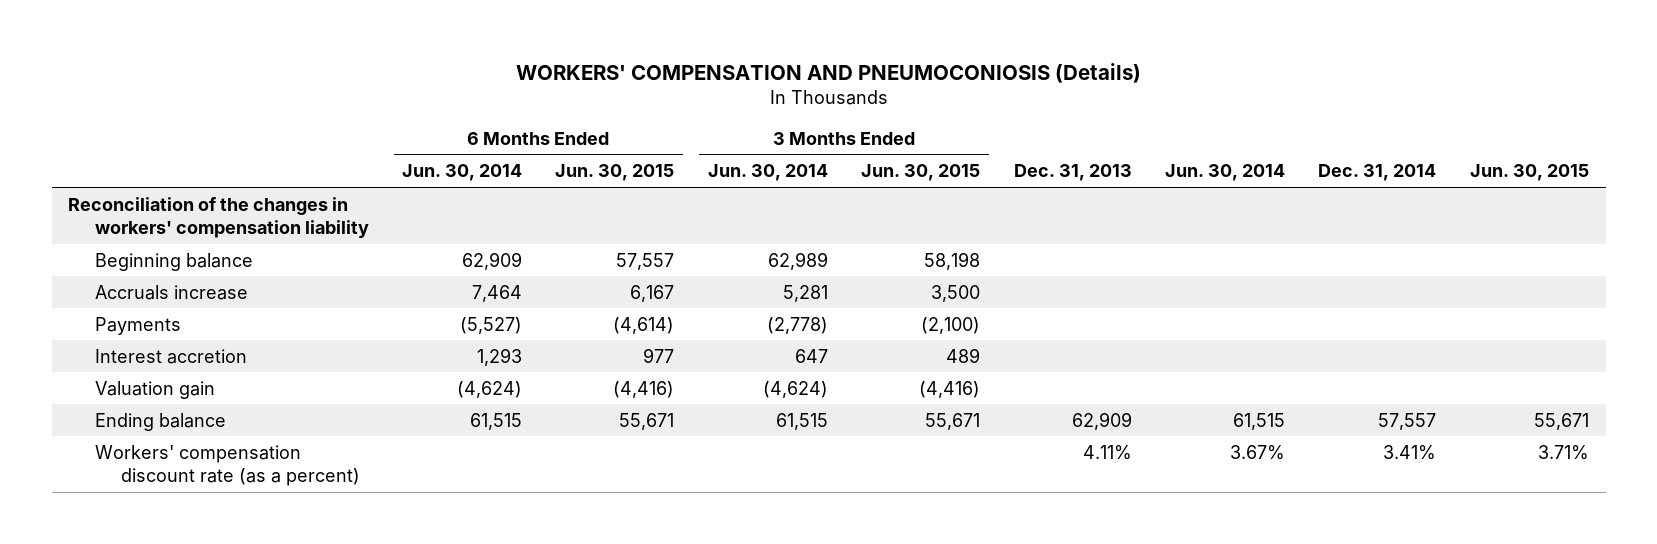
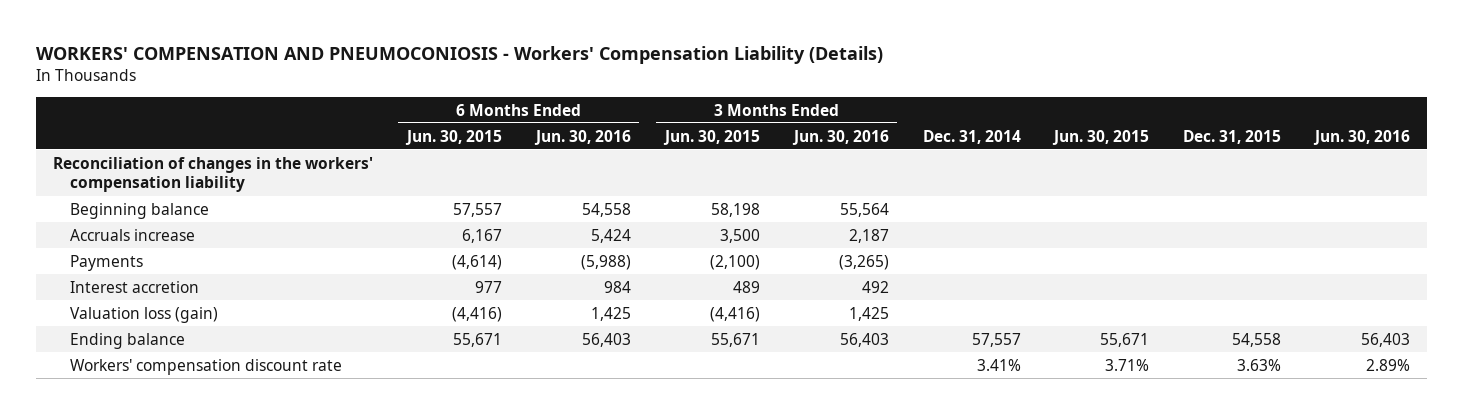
[515,62,1141,83] WORKERS' COMPENSATION AND PNEUMOCONIOSIS (Details) -> [35,46,883,65] WORKERS' COMPENSATION AND PNEUMOCONIOSIS - Workers' Compensation Liability (Details)
[401,164,522,182] Jun. 30, 2014 -> none
[707,164,828,182] Jun. 30, 2014 -> none
[1013,164,1132,182] Dec. 31, 2013 -> none
[1165,164,1286,182] Jun. 30, 2014 -> none
none -> [533,129,631,145] Jun. 30, 2016
none -> [791,129,889,145] Jun. 30, 2016
none -> [1183,129,1282,144] Dec. 31, 2015
none -> [1313,129,1411,145] Jun. 30, 2016
[68,196,369,239] Reconciliation of the changes in workers' compensation liability -> [52,156,373,193] Reconciliation of changes in the workers' compensation liability
[94,380,215,399] Valuation gain -> [69,306,218,323] Valuation loss (gain)
[94,444,360,487] Workers' compensation discount rate (as a percent) -> [69,358,342,375] Workers' compensation discount rate

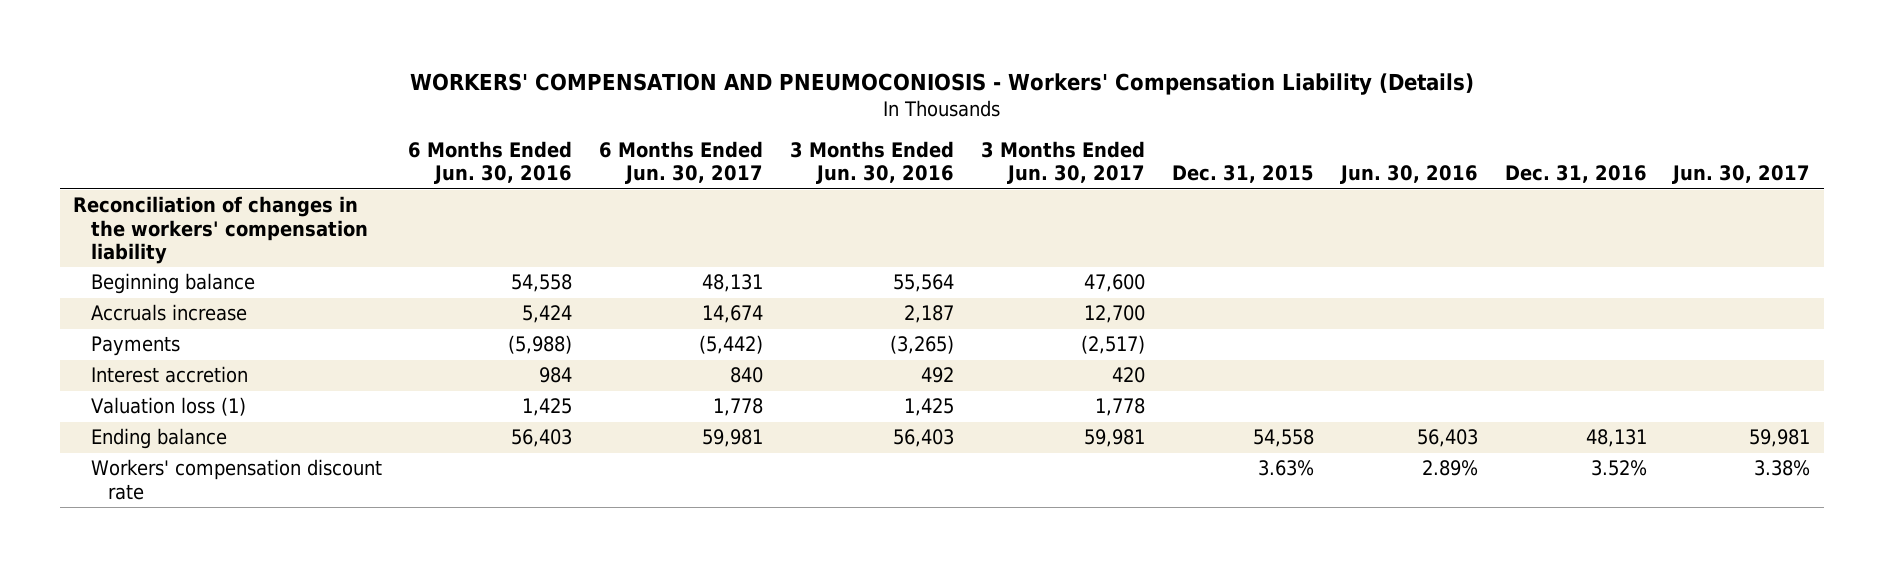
[404,129,502,145] Jun. 30, 2015 -> none
[662,129,760,145] Jun. 30, 2015 -> none
[922,129,1021,144] Dec. 31, 2014 -> none
[1052,129,1150,145] Jun. 30, 2015 -> none
none -> [599,141,764,185] 6 Months Ended Jun. 30, 2017
none -> [981,141,1146,185] 3 Months Ended Jun. 30, 2017
none -> [1504,165,1647,184] Dec. 31, 2016
none -> [1672,165,1811,185] Jun. 30, 2017
[69,306,218,323] Valuation loss (gain) -> [90,397,246,417] Valuation loss (1)

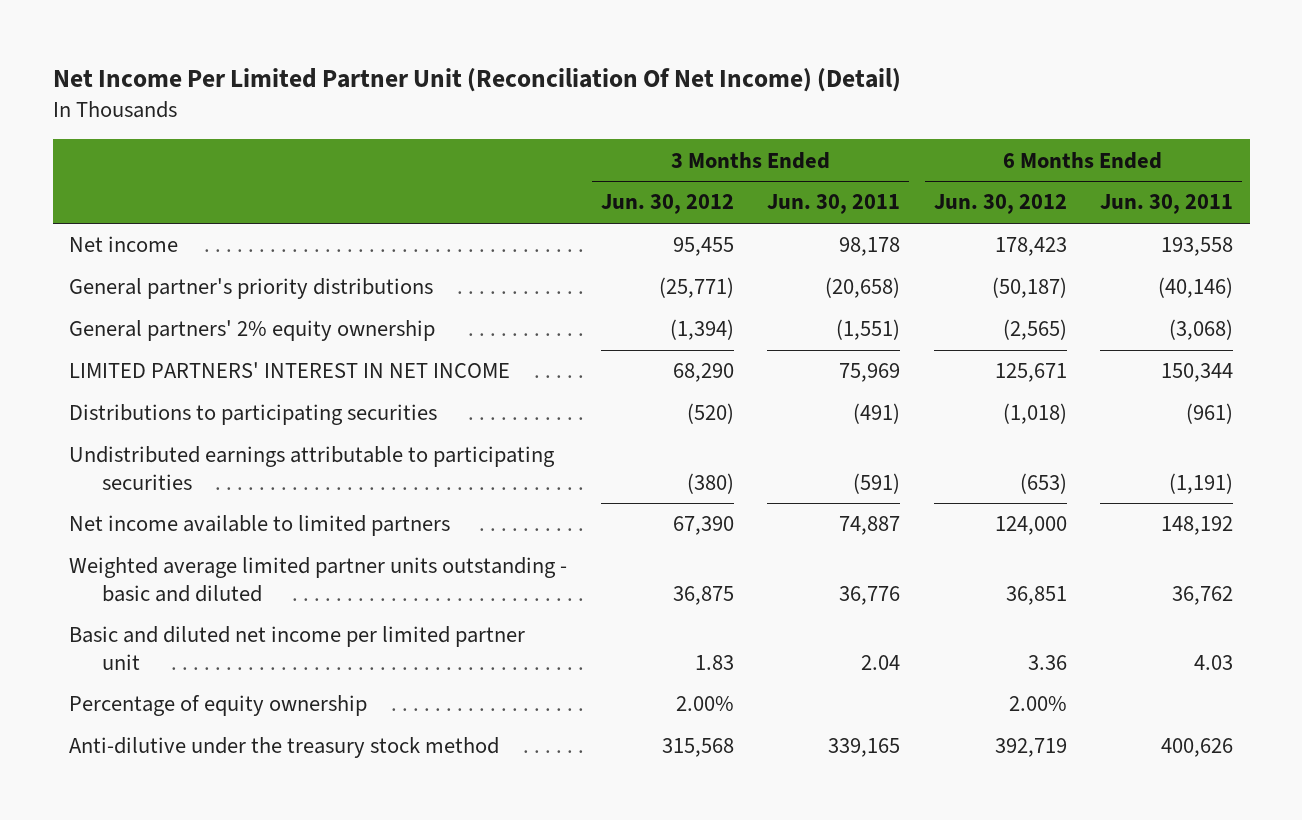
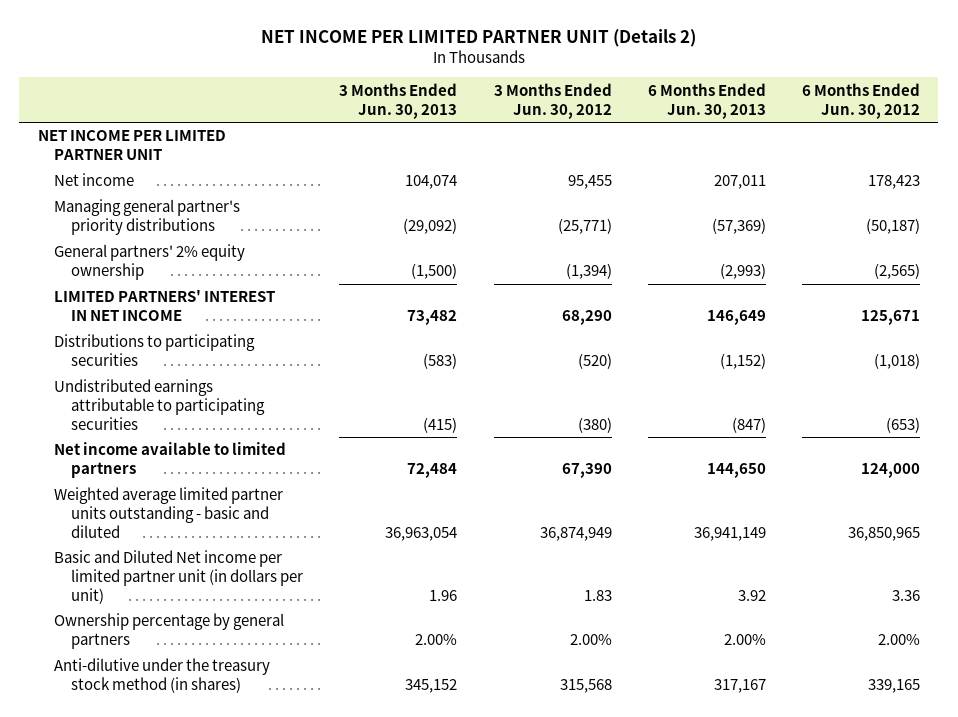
[52,68,901,93] Net Income Per Limited Partner Unit (Reconciliation Of Net Income) (Detail) -> [260,28,696,47] NET INCOME PER LIMITED PARTNER UNIT (Details 2)
[767,194,901,215] Jun. 30, 2011 -> none
[1100,194,1234,215] Jun. 30, 2011 -> none
none -> [339,82,458,119] 3 Months Ended Jun. 30, 2013
none -> [647,82,766,119] 6 Months Ended Jun. 30, 2013
none -> [37,130,226,161] NET INCOME PER LIMITED PARTNER UNIT
[69,278,434,300] General partner's priority distributions -> [54,199,241,236] Managing general partner's priority distributions
[69,695,368,717] Percentage of equity ownership -> none
[672,585,734,605] 36,875 -> [539,527,612,542] 36,874,949
[1005,585,1067,605] 36,851 -> [848,527,921,542] 36,850,965
[69,626,526,670] Basic and diluted net income per limited partner unit -> [54,550,304,605] Basic and Diluted Net income per limited partner unit (in dollars per unit)
none -> [54,613,285,650] Ownership percentage by general partners
[69,737,500,759] Anti-dilutive under the treasury stock method -> [54,658,271,694] Anti-dilutive under the treasury stock method (in shares)
[994,738,1067,758] 392,719 -> [868,679,921,694] 339,165

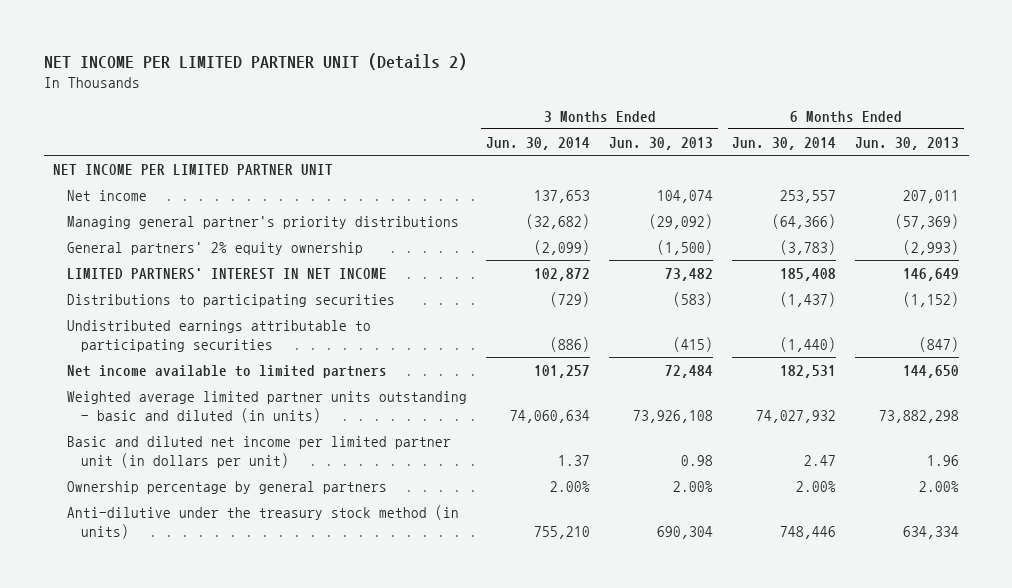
[493,82,612,119] 3 Months Ended Jun. 30, 2012 -> none
[802,82,921,119] 6 Months Ended Jun. 30, 2012 -> none
none -> [486,136,591,150] Jun. 30, 2014
none -> [732,136,837,150] Jun. 30, 2014
[54,487,284,539] Weighted average limited partner units outstanding - basic and diluted -> [67,391,468,423] Weighted average limited partner units outstanding - basic and diluted (in units)
[385,527,458,542] 36,963,054 -> [633,409,714,423] 73,926,108
[693,527,766,542] 36,941,149 -> [879,409,960,423] 73,882,298
[54,550,304,605] Basic and Diluted Net income per limited partner unit (in dollars per unit) -> [67,436,452,468] Basic and diluted net income per limited partner unit (in dollars per unit)
[429,590,458,602] 1.96 -> [681,454,714,466] 0.98
[737,590,766,602] 3.92 -> [927,454,960,466] 1.96
[54,658,271,694] Anti-dilutive under the treasury stock method (in shares) -> [67,505,460,539] Anti-dilutive under the treasury stock method (in units)
[405,679,458,694] 345,152 -> [657,525,714,539] 690,304
[713,679,766,694] 317,167 -> [903,525,960,539] 634,334

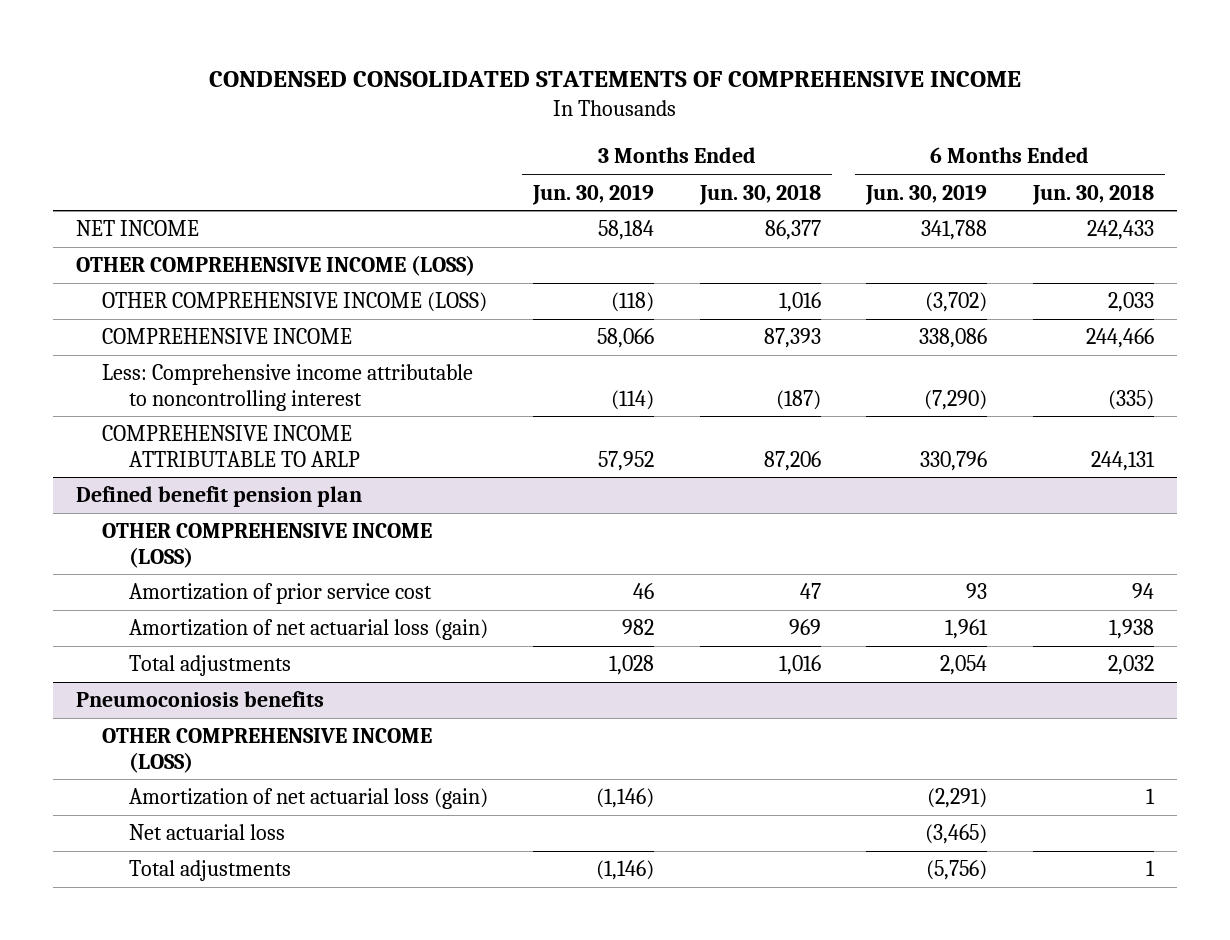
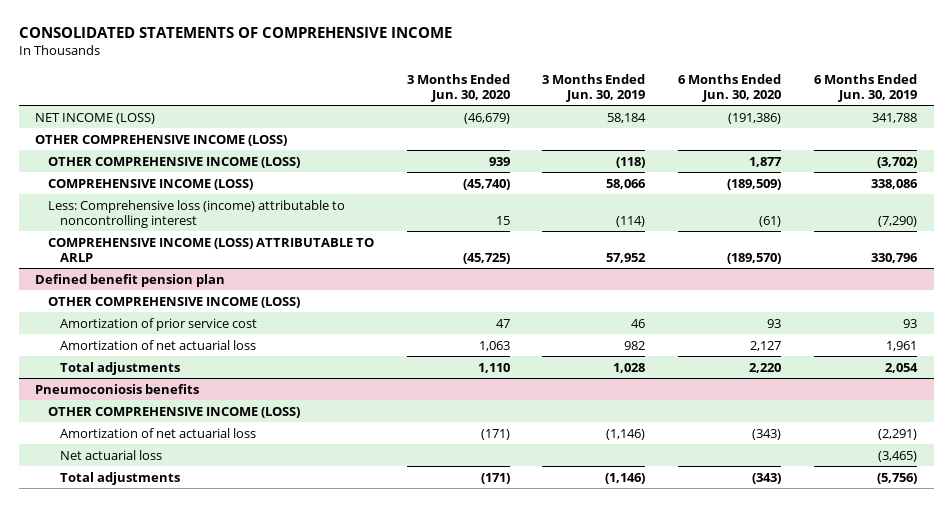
[208,70,1021,87] CONDENSED CONSOLIDATED STATEMENTS OF COMPREHENSIVE INCOME -> [18,27,452,39] CONSOLIDATED STATEMENTS OF COMPREHENSIVE INCOME
[698,183,821,205] Jun. 30, 2018 -> none
[1031,183,1154,205] Jun. 30, 2018 -> none
none -> [406,73,510,102] 3 Months Ended Jun. 30, 2020
none -> [678,73,782,102] 6 Months Ended Jun. 30, 2020
[75,220,199,237] NET INCOME -> [35,112,156,124] NET INCOME (LOSS)
[102,328,353,345] COMPREHENSIVE INCOME -> [47,178,253,190] COMPREHENSIVE INCOME (LOSS)
[102,364,474,411] Less: Comprehensive income attributable to noncontrolling interest -> [47,199,345,228] Less: Comprehensive loss (income) attributable to noncontrolling interest
[102,425,360,467] COMPREHENSIVE INCOME ATTRIBUTABLE TO ARLP -> [47,237,374,262] COMPREHENSIVE INCOME (LOSS) ATTRIBUTABLE TO ARLP
[128,619,488,641] Amortization of net actuarial loss (gain) -> [60,339,257,350] Amortization of net actuarial loss
[128,788,488,810] Amortization of net actuarial loss (gain) -> [60,427,257,438] Amortization of net actuarial loss

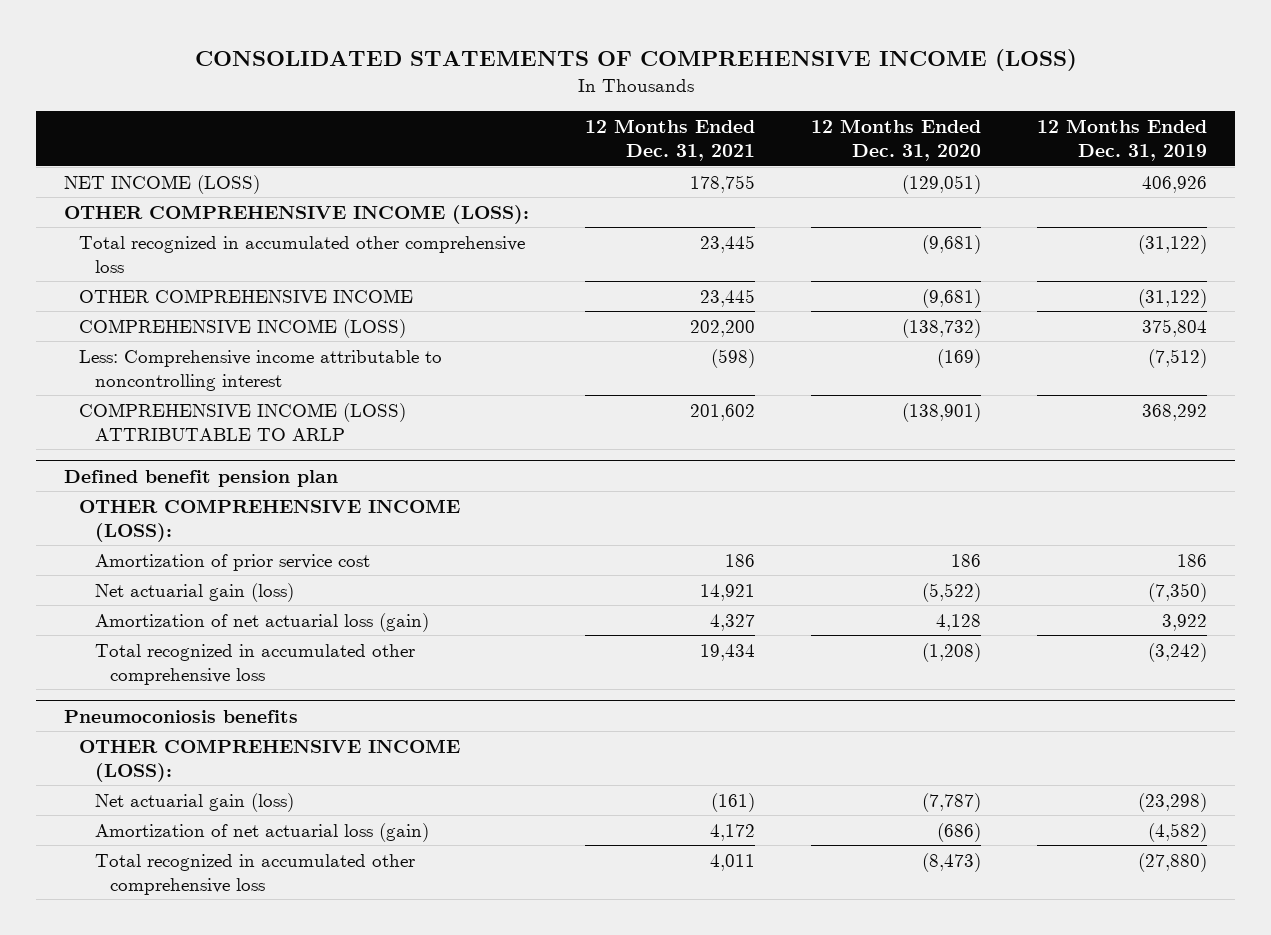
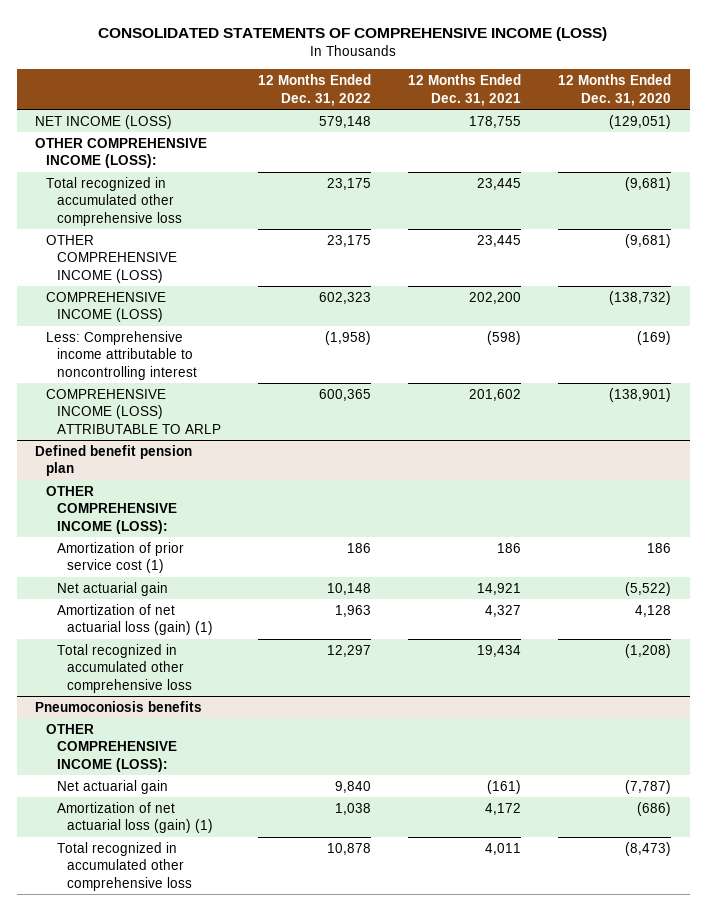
[1036,119,1207,162] 12 Months Ended Dec. 31, 2019 -> none
none -> [257,74,371,106] 12 Months Ended Dec. 31, 2022
[79,288,414,303] OTHER COMPREHENSIVE INCOME -> [46,234,177,283] OTHER COMPREHENSIVE INCOME (LOSS)
[94,553,370,571] Amortization of prior service cost -> [56,541,184,574] Amortization of prior service cost (1)
[94,582,294,602] Net actuarial gain (loss) -> [56,581,168,596] Net actuarial gain
[94,612,429,632] Amortization of net actuarial loss (gain) -> [56,603,214,636] Amortization of net actuarial loss (gain) (1)
[94,792,294,812] Net actuarial gain (loss) -> [56,779,168,794] Net actuarial gain
[94,822,429,842] Amortization of net actuarial loss (gain) -> [56,801,214,834] Amortization of net actuarial loss (gain) (1)

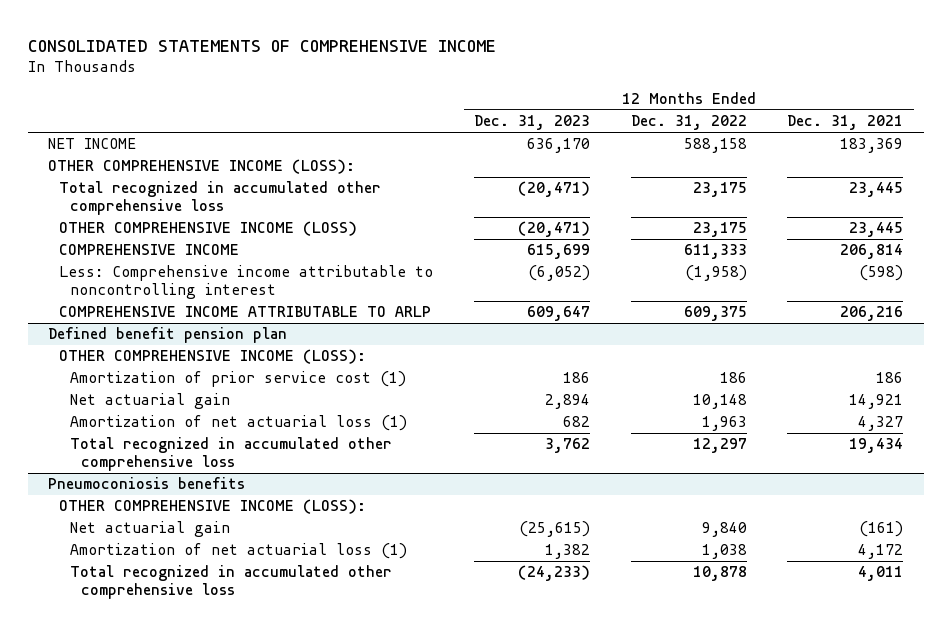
[98,26,608,41] CONSOLIDATED STATEMENTS OF COMPREHENSIVE INCOME (LOSS) -> [27,39,496,52] CONSOLIDATED STATEMENTS OF COMPREHENSIVE INCOME
[558,74,672,106] 12 Months Ended Dec. 31, 2020 -> none
none -> [473,115,590,131] Dec. 31, 2023
[35,114,173,129] NET INCOME (LOSS) -> [48,138,137,150] NET INCOME
[318,115,371,128] 579,148 -> [683,138,747,154] 588,158
[469,115,522,128] 178,755 -> [840,138,904,154] 183,369
[46,291,167,323] COMPREHENSIVE INCOME (LOSS) -> [59,244,240,256] COMPREHENSIVE INCOME
[318,291,371,304] 602,323 -> [683,244,747,260] 611,333
[469,291,522,304] 202,200 -> [840,244,904,260] 206,814
[46,388,221,434] COMPREHENSIVE INCOME (LOSS) ATTRIBUTABLE TO ARLP -> [59,306,432,318] COMPREHENSIVE INCOME ATTRIBUTABLE TO ARLP
[318,388,371,401] 600,365 -> [683,306,747,322] 609,375
[469,388,522,401] 201,602 -> [840,306,904,322] 206,216
[56,603,214,636] Amortization of net actuarial loss (gain) (1) -> [70,415,408,432] Amortization of net actuarial loss (1)
[56,801,214,834] Amortization of net actuarial loss (gain) (1) -> [70,543,408,560] Amortization of net actuarial loss (1)

